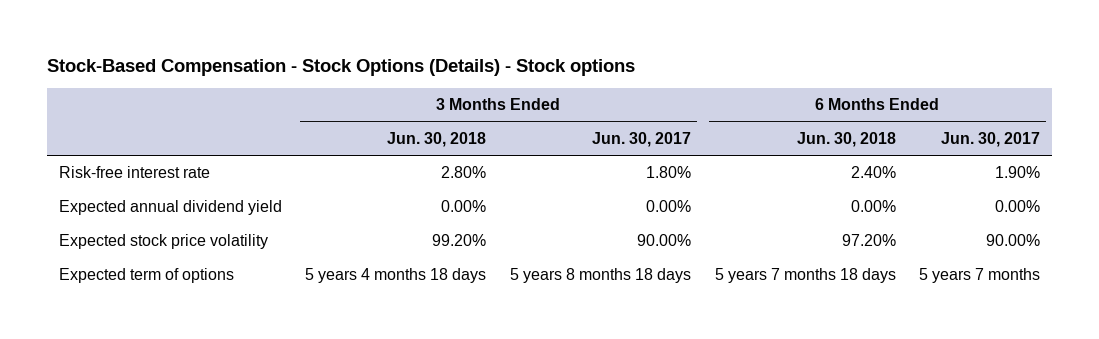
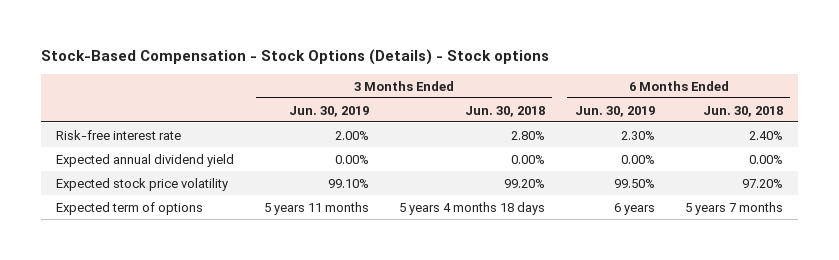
[592,131,692,147] Jun. 30, 2017 -> none
[941,131,1041,147] Jun. 30, 2017 -> none
none -> [288,105,369,117] Jun. 30, 2019
none -> [574,105,655,117] Jun. 30, 2019
[714,268,896,284] 5 years 7 months 18 days -> [684,201,783,215] 5 years 7 months

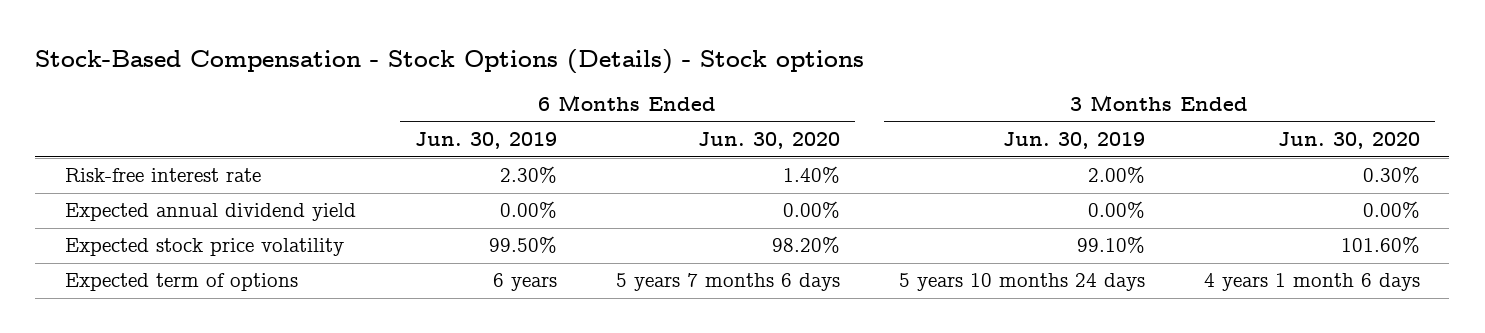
[464,105,545,117] Jun. 30, 2018 -> none
[702,105,783,117] Jun. 30, 2018 -> none
none -> [697,132,840,150] Jun. 30, 2020
none -> [1277,132,1420,150] Jun. 30, 2020
[263,201,369,215] 5 years 11 months -> [898,273,1145,292] 5 years 10 months 24 days

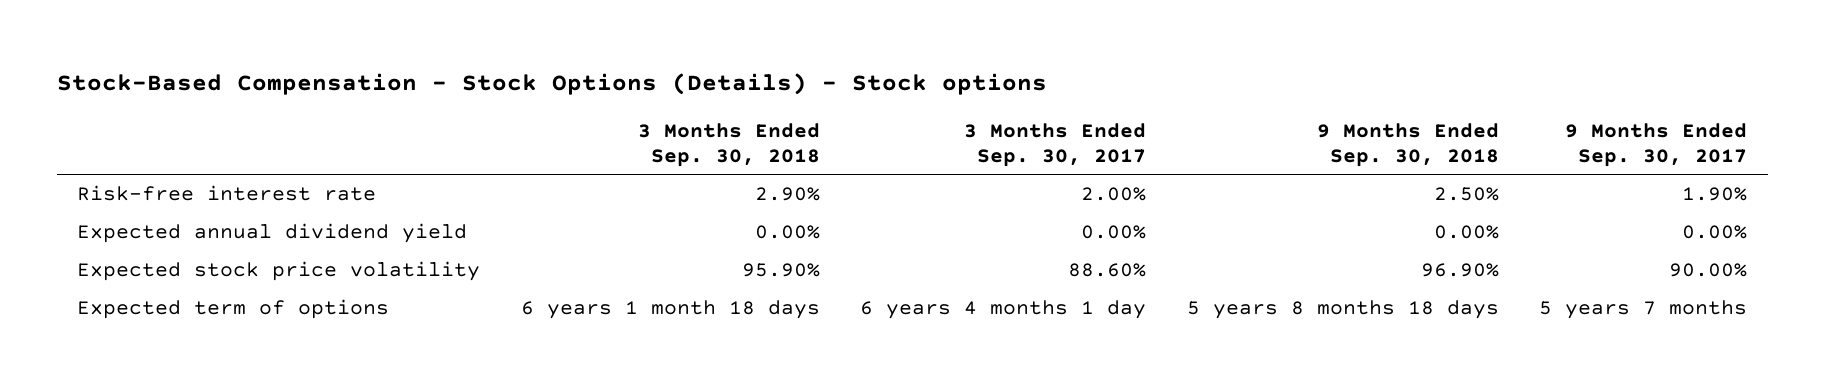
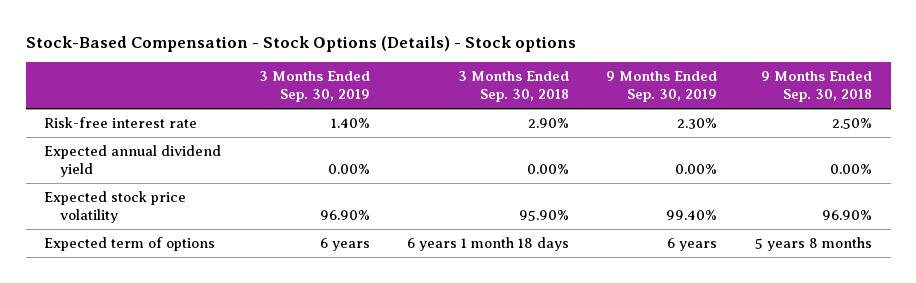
[964,122,1147,167] 3 Months Ended Sep. 30, 2017 -> none
[1565,122,1748,167] 9 Months Ended Sep. 30, 2017 -> none
none -> [258,71,370,102] 3 Months Ended Sep. 30, 2019
none -> [606,71,718,102] 9 Months Ended Sep. 30, 2019
[1186,300,1499,320] 5 years 8 months 18 days -> [754,237,872,252] 5 years 8 months

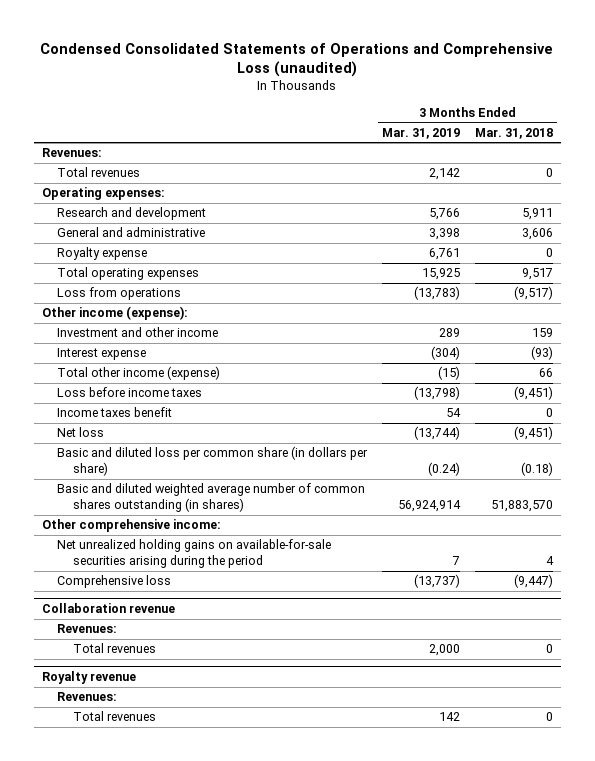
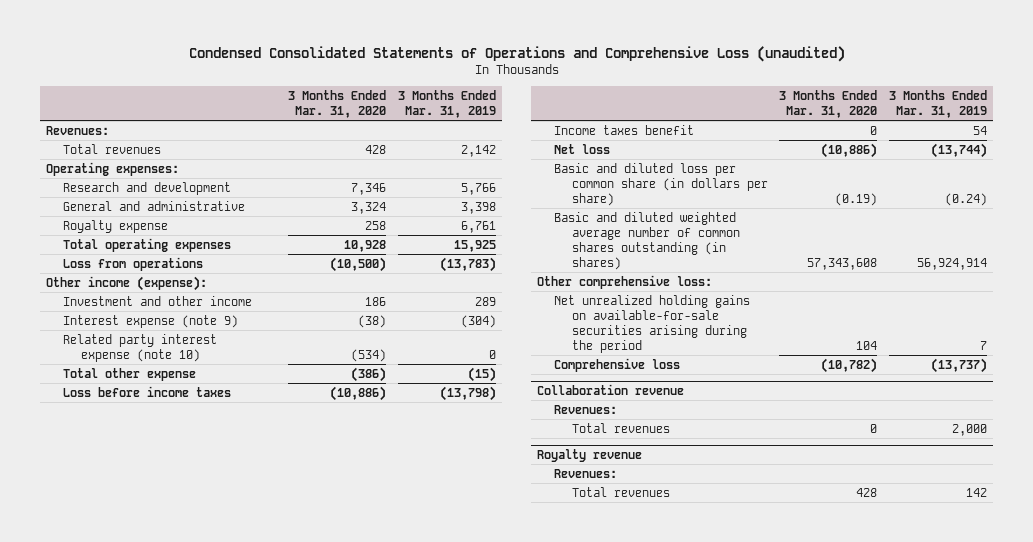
[475,127,554,139] Mar. 31, 2018 -> none
none -> [288,89,387,118] 3 Months Ended Mar. 31, 2020
[57,348,147,361] Interest expense -> [63,314,239,328] Interest expense (note 9)
none -> [63,333,218,362] Related party interest expense (note 10)
[57,366,221,381] Total other income (expense) -> [63,367,197,381] Total other expense
[41,519,221,533] Other comprehensive income: -> [537,274,713,289] Other comprehensive loss:

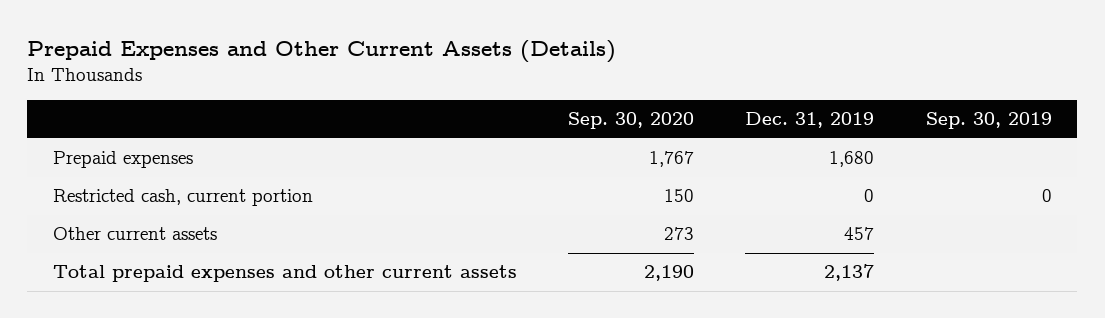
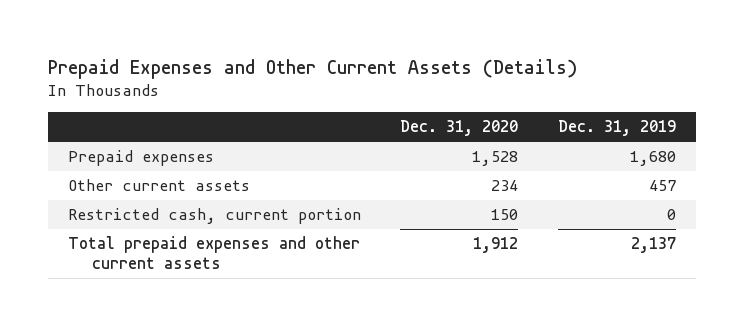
[568,112,695,130] Sep. 30, 2020 -> none
[925,112,1052,130] Sep. 30, 2019 -> none
none -> [400,120,519,137] Dec. 31, 2020
[52,189,313,207] Restricted cash, current portion -> [68,208,362,225] Restricted cash, current portion

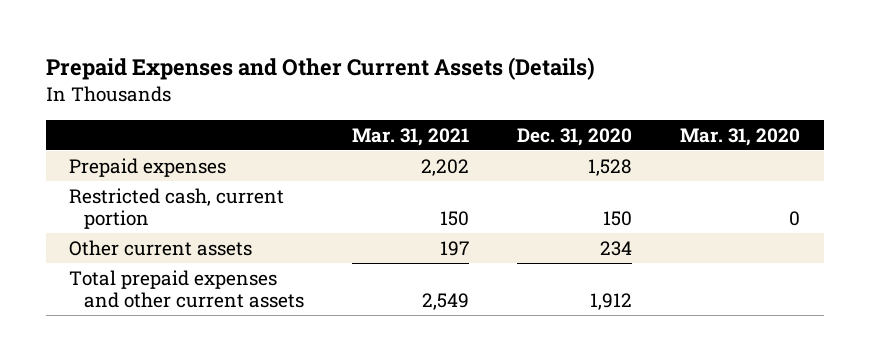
[557,120,676,137] Dec. 31, 2019 -> none
none -> [351,127,469,146] Mar. 31, 2021
none -> [679,127,800,146] Mar. 31, 2020
[68,179,251,192] Other current assets -> [69,239,253,256] Other current assets

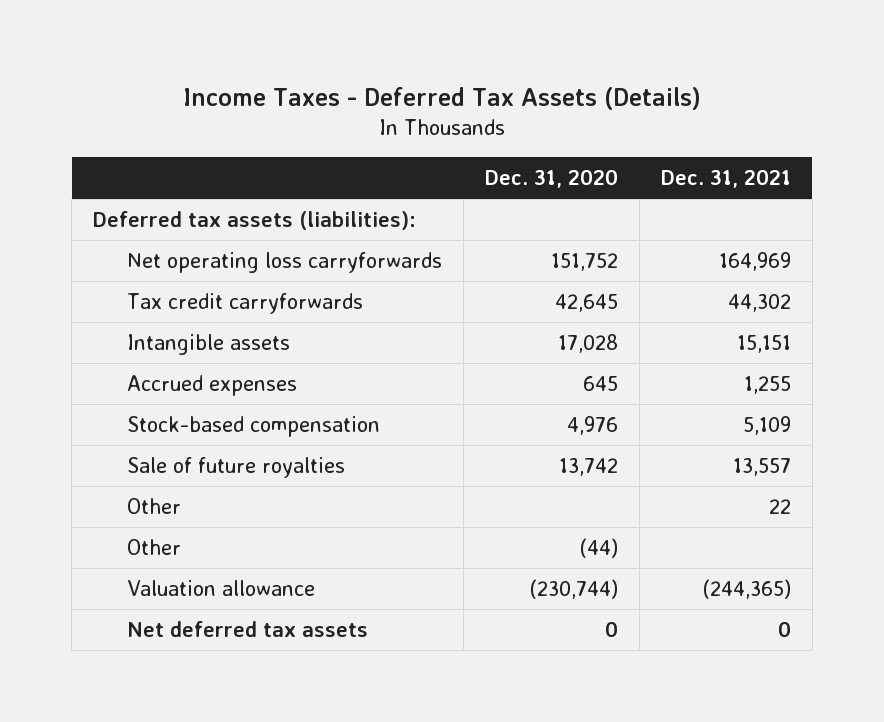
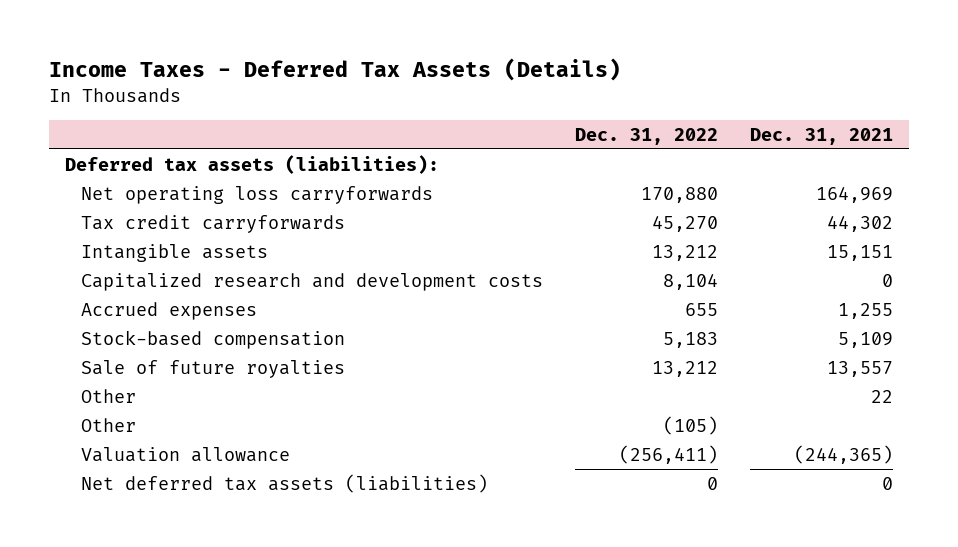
[484,169,618,189] Dec. 31, 2020 -> none
none -> [574,127,718,145] Dec. 31, 2022
none -> [80,272,543,291] Capitalized research and development costs
[126,621,368,638] Net deferred tax assets -> [80,473,488,493] Net deferred tax assets (liabilities)

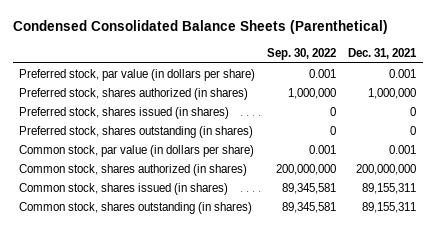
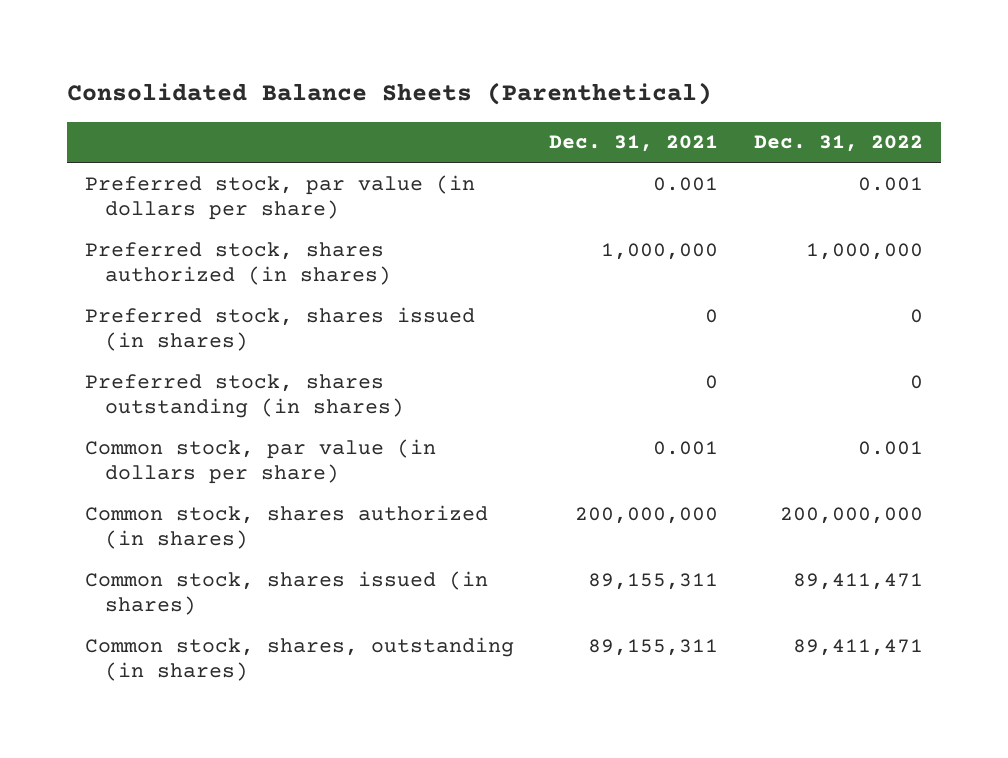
[13,20,389,35] Condensed Consolidated Balance Sheets (Parenthetical) -> [66,82,712,106] Consolidated Balance Sheets (Parenthetical)
[267,47,337,60] Sep. 30, 2022 -> none
none -> [754,135,924,153] Dec. 31, 2022
[19,201,253,214] Common stock, shares outstanding (in shares) -> [84,636,514,681] Common stock, shares, outstanding (in shares)

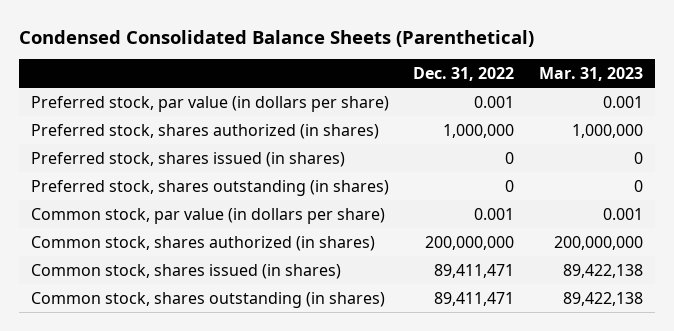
[66,82,712,106] Consolidated Balance Sheets (Parenthetical) -> [18,29,534,47] Condensed Consolidated Balance Sheets (Parenthetical)
[549,135,719,153] Dec. 31, 2021 -> none
none -> [538,67,643,82] Mar. 31, 2023
[84,636,514,681] Common stock, shares, outstanding (in shares) -> [31,291,386,308] Common stock, shares outstanding (in shares)

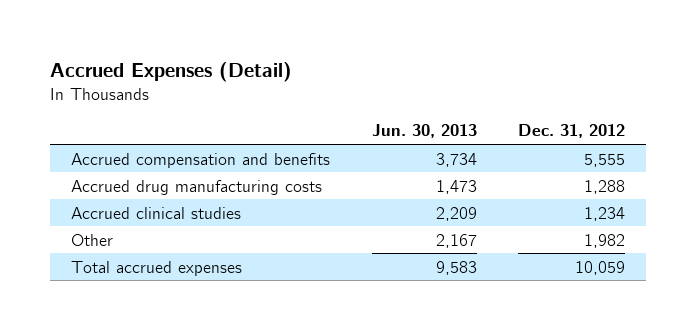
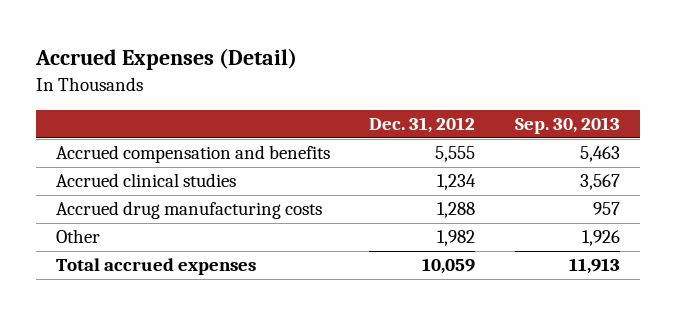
[371,124,477,139] Jun. 30, 2013 -> none
none -> [514,117,620,135] Sep. 30, 2013
[70,179,322,195] Accrued drug manufacturing costs -> [55,201,322,220] Accrued drug manufacturing costs

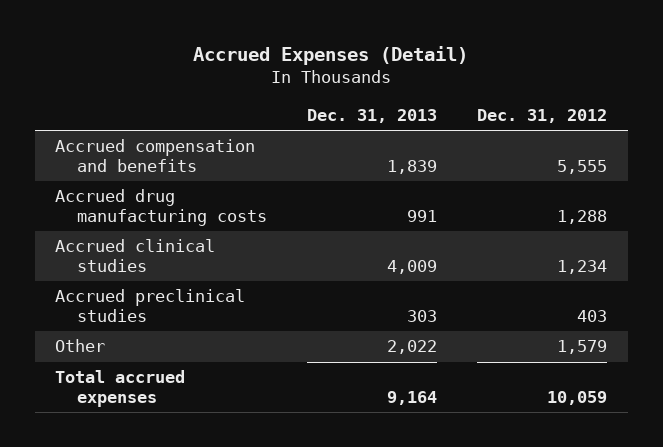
[514,117,620,135] Sep. 30, 2013 -> none
none -> [307,108,438,123] Dec. 31, 2013
[55,173,236,188] Accrued clinical studies -> [55,239,216,272] Accrued clinical studies
none -> [55,289,246,322] Accrued preclinical studies
[437,230,476,247] 1,982 -> [557,340,608,355] 1,579

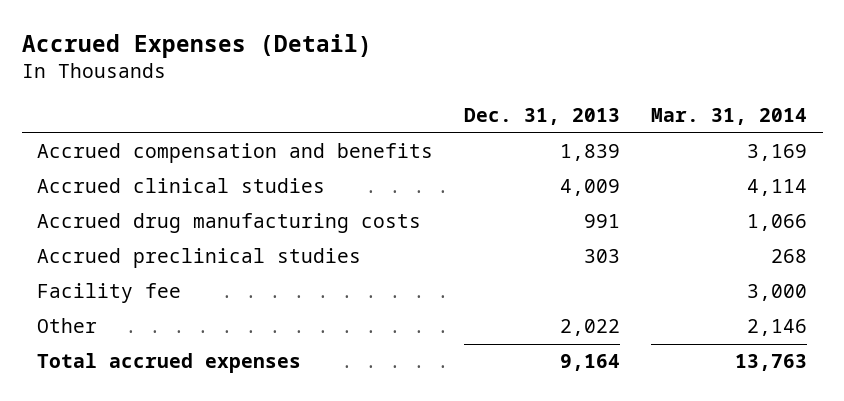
[477,108,608,123] Dec. 31, 2012 -> none
none -> [651,108,808,126] Mar. 31, 2014
[55,189,268,226] Accrued drug manufacturing costs -> [37,213,422,234] Accrued drug manufacturing costs
none -> [37,283,182,304] Facility fee

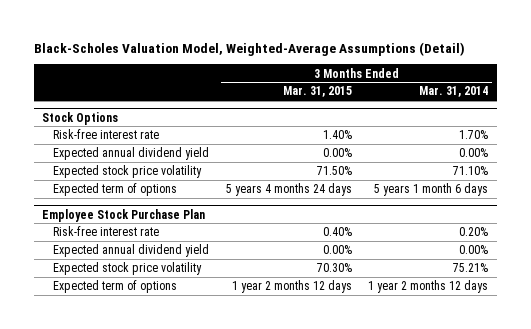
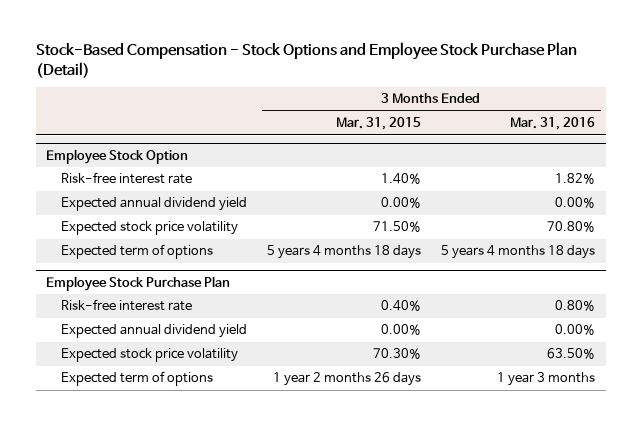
[34,41,466,56] Black-Scholes Valuation Model, Weighted-Average Assumptions (Detail) -> [36,42,578,78] Stock-Based Compensation - Stock Options and Employee Stock Purchase Plan (Detail)
[419,86,489,98] Mar. 31, 2014 -> none
none -> [510,117,596,131] Mar. 31, 2016
[42,111,119,125] Stock Options -> [46,148,189,164] Employee Stock Option
[225,183,352,197] 5 years 4 months 24 days -> [267,245,422,260] 5 years 4 months 18 days
[231,280,352,294] 1 year 2 months 12 days -> [273,372,422,387] 1 year 2 months 26 days

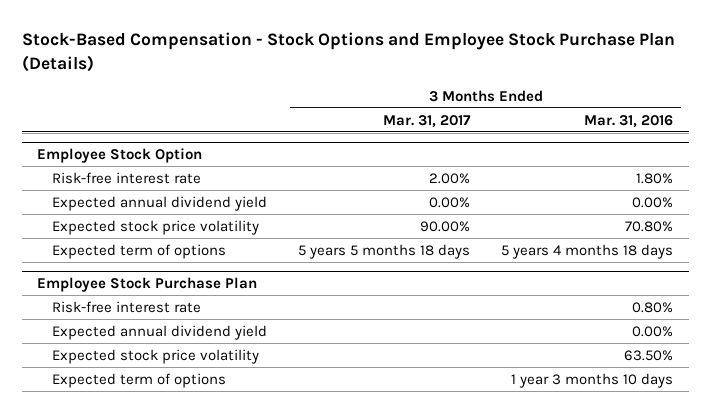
[36,42,578,78] Stock-Based Compensation - Stock Options and Employee Stock Purchase Plan (Detail) -> [21,32,675,72] Stock-Based Compensation - Stock Options and Employee Stock Purchase Plan (Details)
[336,117,422,131] Mar. 31, 2015 -> none
none -> [383,114,472,128] Mar. 31, 2017
[555,173,596,185] 1.82% -> [636,172,674,184] 1.80%
[497,372,596,387] 1 year 3 months -> [511,372,674,388] 1 year 3 months 10 days

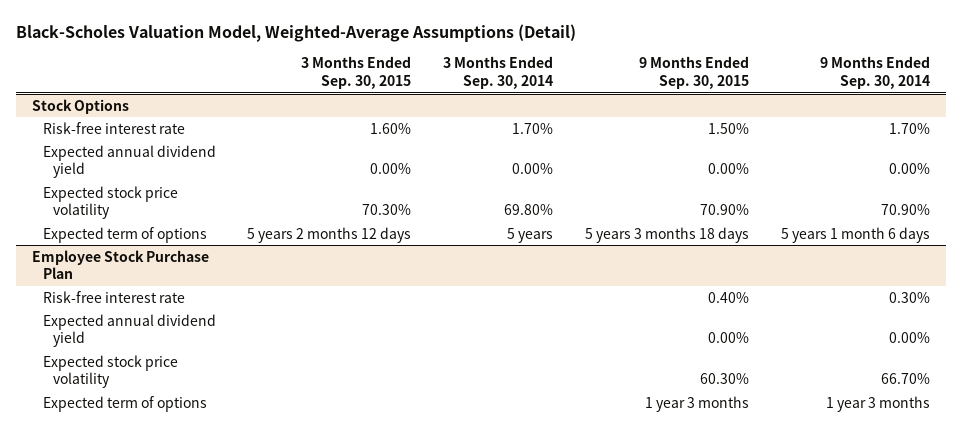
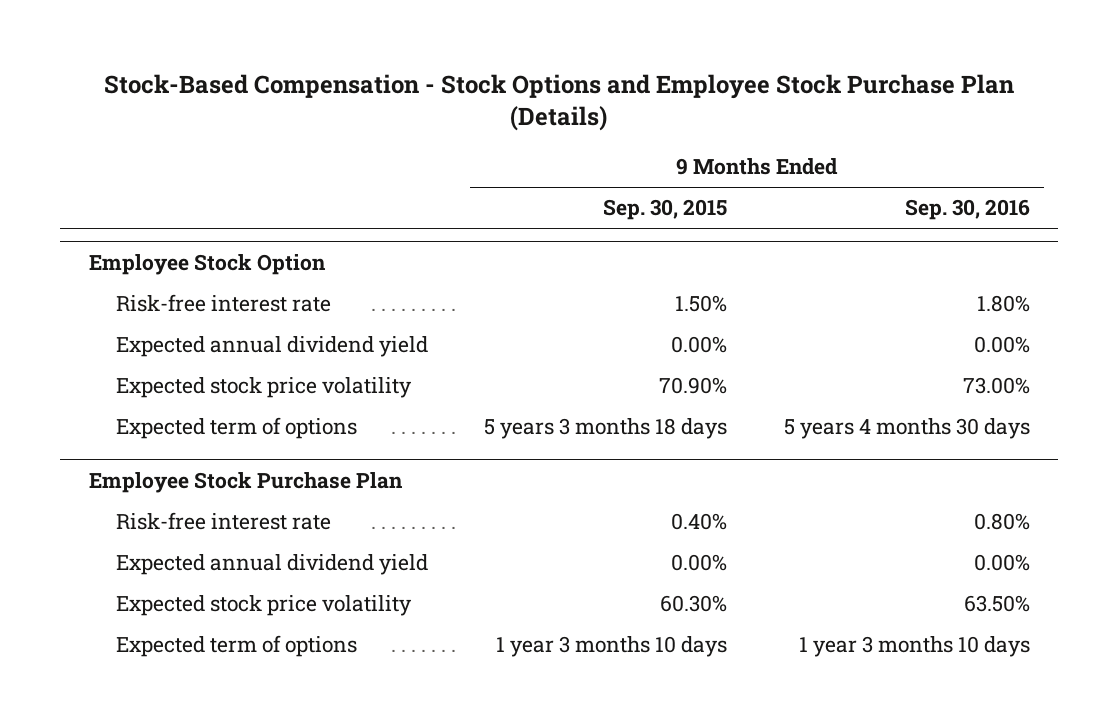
[16,23,577,42] Black-Scholes Valuation Model, Weighted-Average Assumptions (Detail) -> [104,73,1015,132] Stock-Based Compensation - Stock Options and Employee Stock Purchase Plan (Details)
[301,56,412,89] 3 Months Ended Sep. 30, 2015 -> none
[443,56,554,89] 3 Months Ended Sep. 30, 2014 -> none
[819,56,930,89] 9 Months Ended Sep. 30, 2014 -> none
none -> [905,199,1031,221] Sep. 30, 2016
[32,98,130,114] Stock Options -> [88,254,326,276] Employee Stock Option
[644,395,749,412] 1 year 3 months -> [496,636,728,658] 1 year 3 months 10 days

